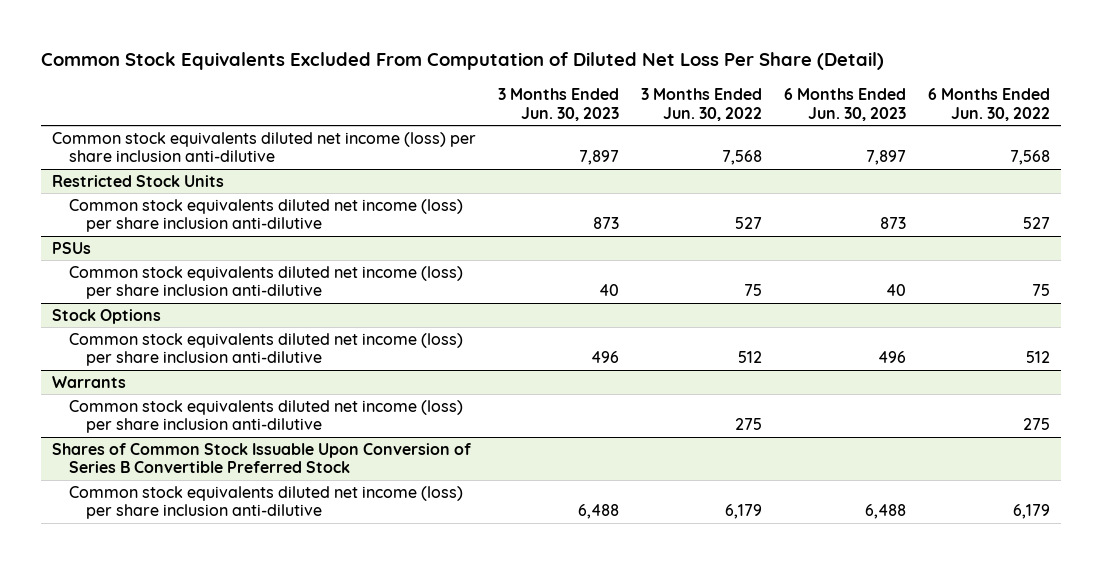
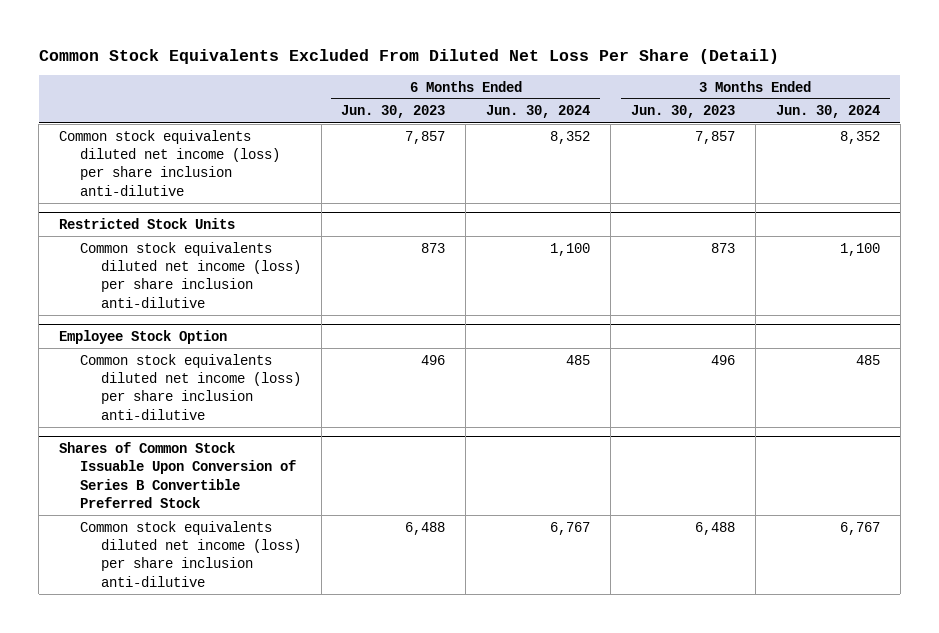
[41,52,885,71] Common Stock Equivalents Excluded From Computation of Diluted Net Loss Per Share (Detail) -> [38,48,779,64] Common Stock Equivalents Excluded From Diluted Net Loss Per Share (Detail)
[640,87,762,121] 3 Months Ended Jun. 30, 2022 -> none
[927,87,1050,121] 6 Months Ended Jun. 30, 2022 -> none
none -> [486,105,591,119] Jun. 30, 2024
none -> [775,105,880,119] Jun. 30, 2024
[579,150,620,166] 7,897 -> [694,130,735,144] 7,857
[865,150,906,166] 7,897 -> [405,130,446,144] 7,857
[52,241,92,254] PSUs -> none
[68,265,463,300] Common stock equivalents diluted net income (loss) per share inclusion anti-dilutive -> none
[52,308,162,324] Stock Options -> [59,329,228,344] Employee Stock Option
[52,375,127,388] Warrants -> none
[68,399,463,434] Common stock equivalents diluted net income (loss) per share inclusion anti-dilutive -> none

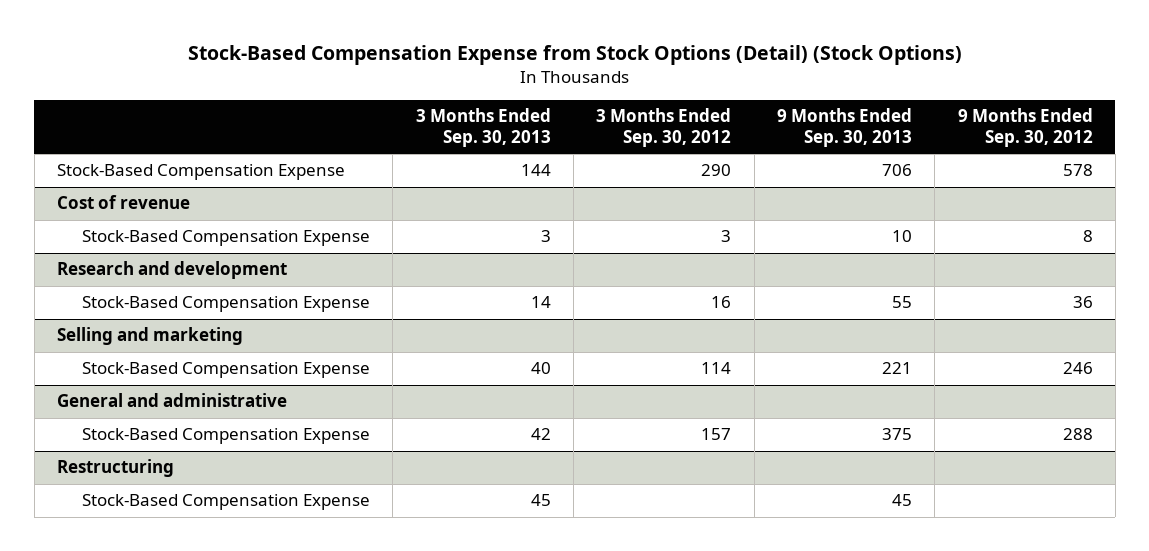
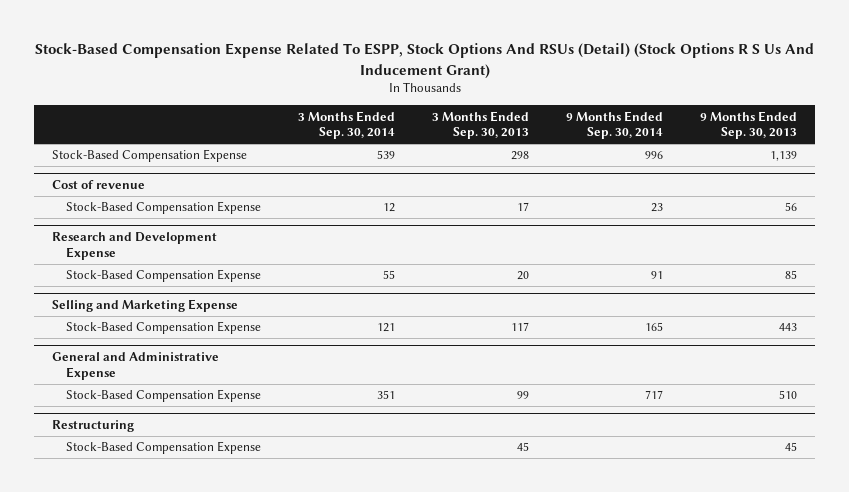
[187,45,962,66] Stock-Based Compensation Expense from Stock Options (Detail) (Stock Options) -> [34,43,814,79] Stock-Based Compensation Expense Related To ESPP, Stock Options And RSUs (Detail) (Stock Options R S Us And Inducement Grant)
[596,108,732,147] 3 Months Ended Sep. 30, 2012 -> none
[957,108,1093,147] 9 Months Ended Sep. 30, 2012 -> none
none -> [297,110,395,140] 3 Months Ended Sep. 30, 2014
none -> [565,110,663,140] 9 Months Ended Sep. 30, 2014
[520,164,551,177] 144 -> [510,151,529,161] 298
[881,164,912,177] 706 -> [769,151,797,162] 1,139
[540,230,551,243] 3 -> [516,202,529,212] 17
[891,230,912,243] 10 -> [784,202,797,212] 56
[56,261,287,280] Research and development -> [52,232,218,261] Research and Development Expense
[530,296,551,309] 14 -> [516,271,529,281] 20
[891,296,912,309] 55 -> [784,270,797,280] 85
[56,327,243,346] Selling and marketing -> [52,299,239,313] Selling and Marketing Expense
[530,362,551,375] 40 -> [510,322,529,332] 117
[881,362,912,375] 221 -> [778,323,797,332] 443
[56,393,287,408] General and administrative -> [52,352,220,381] General and Administrative Expense
[530,428,551,441] 42 -> [516,391,529,400] 99
[881,428,912,441] 375 -> [778,390,797,400] 510

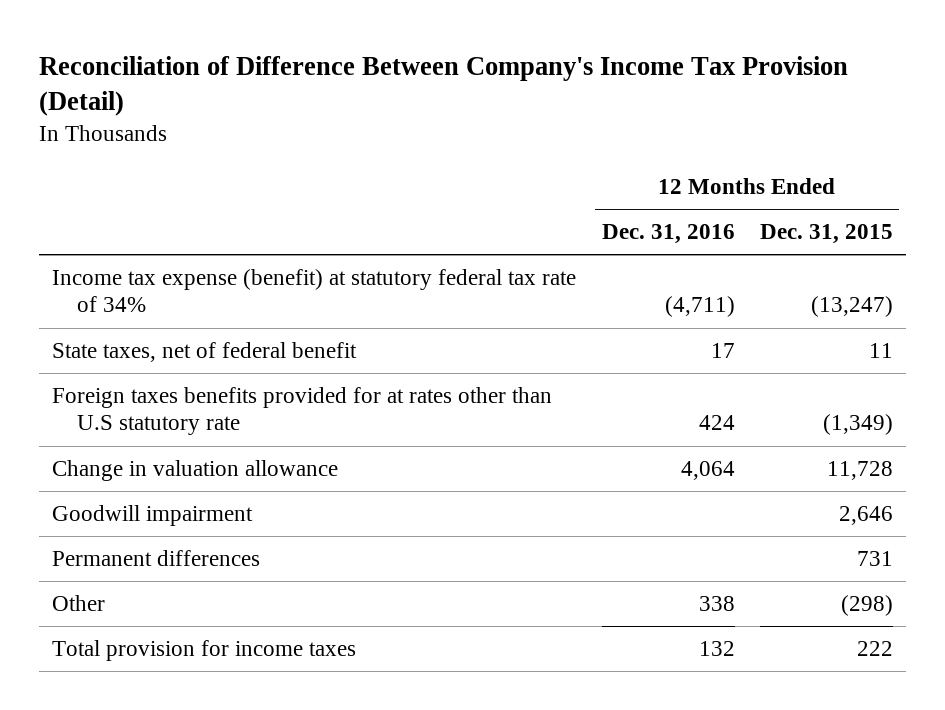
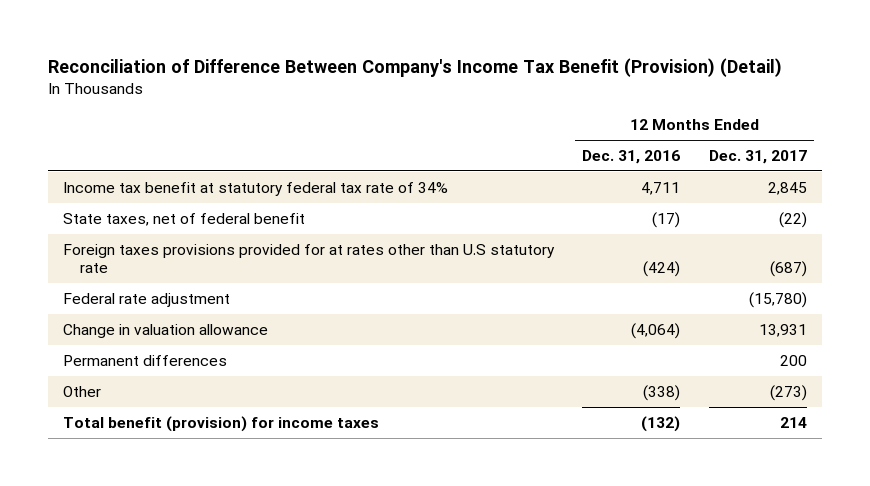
[39,55,849,117] Reconciliation of Difference Between Company's Income Tax Provision (Detail) -> [48,57,783,77] Reconciliation of Difference Between Company's Income Tax Benefit (Provision) (Detail)
[760,224,894,245] Dec. 31, 2015 -> none
none -> [709,149,808,164] Dec. 31, 2017
[52,505,254,527] Goodwill impairment -> none
[52,269,577,313] Income tax expense (benefit) at statutory federal tax rate of 34% -> [62,181,448,196] Income tax benefit at statutory federal tax rate of 34%
[664,296,735,318] (4,711) -> [641,181,681,195] 4,711
[710,343,735,359] 17 -> [652,211,681,228] (17)
[52,387,553,436] Foreign taxes benefits provided for at rates other than U.S statutory rate -> [62,243,555,274] Foreign taxes provisions provided for at rates other than U.S statutory rate
[698,415,735,431] 424 -> [643,261,681,278] (424)
none -> [62,292,230,307] Federal rate adjustment
[680,461,735,481] 4,064 -> [631,322,681,339] (4,064)
[698,596,735,612] 338 -> [643,384,681,401] (338)
[52,640,357,662] Total provision for income taxes -> [62,415,379,432] Total benefit (provision) for income taxes
[698,641,735,657] 132 -> [641,415,681,432] (132)

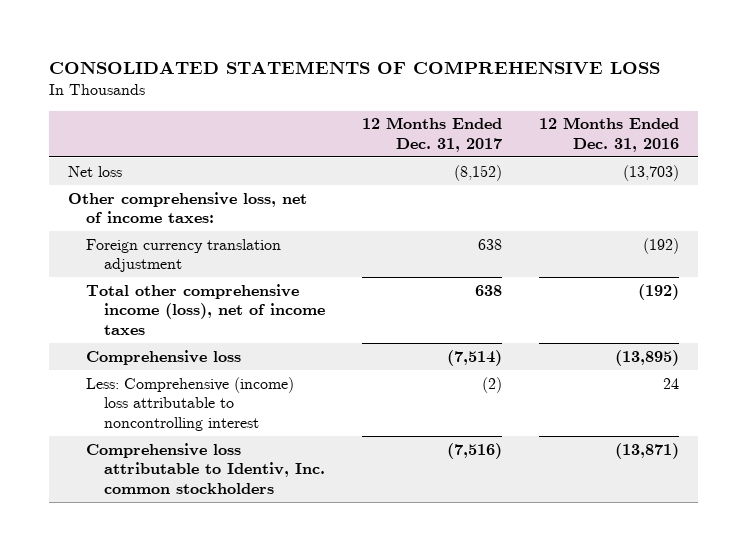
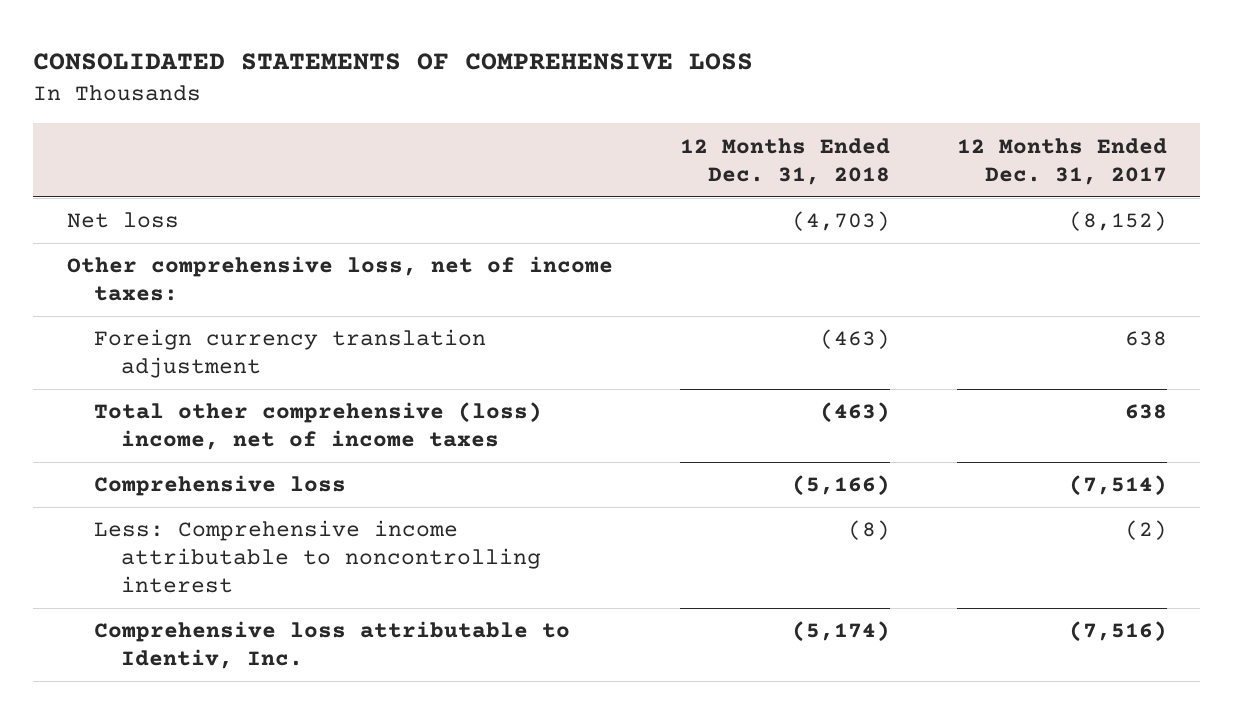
[539,117,680,152] 12 Months Ended Dec. 31, 2016 -> none
none -> [679,137,890,185] 12 Months Ended Dec. 31, 2018
[85,283,326,335] Total other comprehensive income (loss), net of income taxes -> [94,402,543,451] Total other comprehensive (loss) income, net of income taxes
[85,376,294,431] Less: Comprehensive (income) loss attributable to noncontrolling interest -> [94,520,542,594] Less: Comprehensive income attributable to noncontrolling interest
[85,442,326,494] Comprehensive loss attributable to Identiv, Inc. common stockholders -> [94,621,571,670] Comprehensive loss attributable to Identiv, Inc.

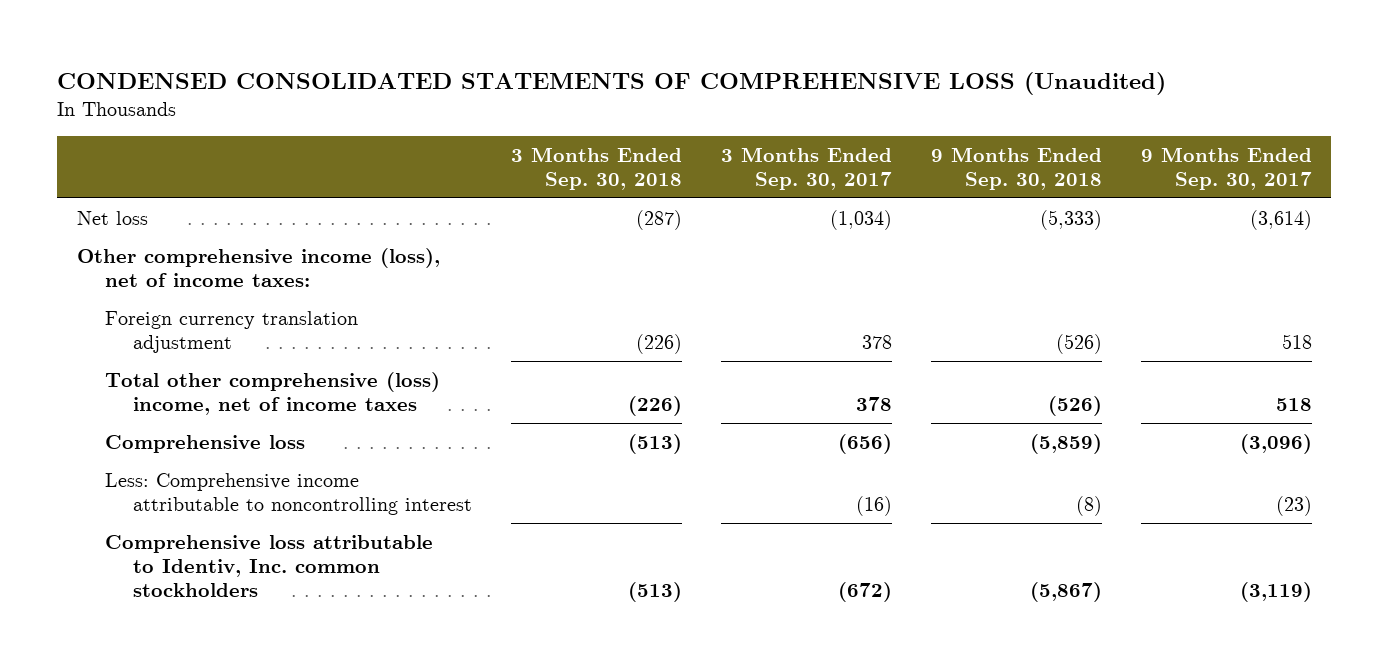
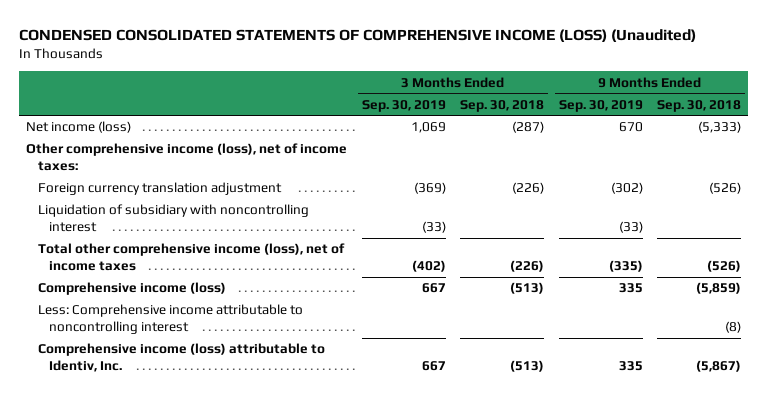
[57,71,1167,95] CONDENSED CONSOLIDATED STATEMENTS OF COMPREHENSIVE LOSS (Unaudited) -> [19,28,697,42] CONDENSED CONSOLIDATED STATEMENTS OF COMPREHENSIVE INCOME (LOSS) (Unaudited)
[720,146,892,190] 3 Months Ended Sep. 30, 2017 -> none
[1140,146,1312,190] 9 Months Ended Sep. 30, 2017 -> none
none -> [361,99,446,112] Sep. 30, 2019
none -> [558,99,643,112] Sep. 30, 2019
[76,210,148,225] Net loss -> [26,121,132,134] Net income (loss)
none -> [37,204,309,233] Liquidation of subsidiary with noncontrolling interest
[104,371,440,416] Total other comprehensive (loss) income, net of income taxes -> [37,243,345,272] Total other comprehensive income (loss), net of income taxes
[104,434,305,453] Comprehensive loss -> [37,282,226,296] Comprehensive income (loss)
[104,534,433,598] Comprehensive loss attributable to Identiv, Inc. common stockholders -> [37,343,325,373] Comprehensive income (loss) attributable to Identiv, Inc.

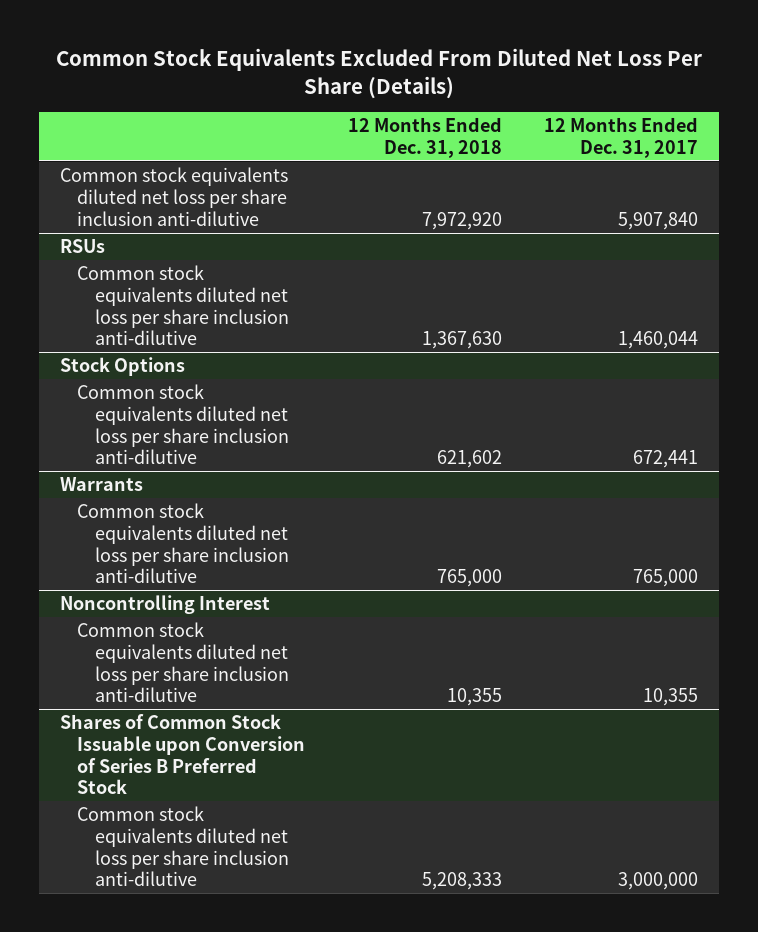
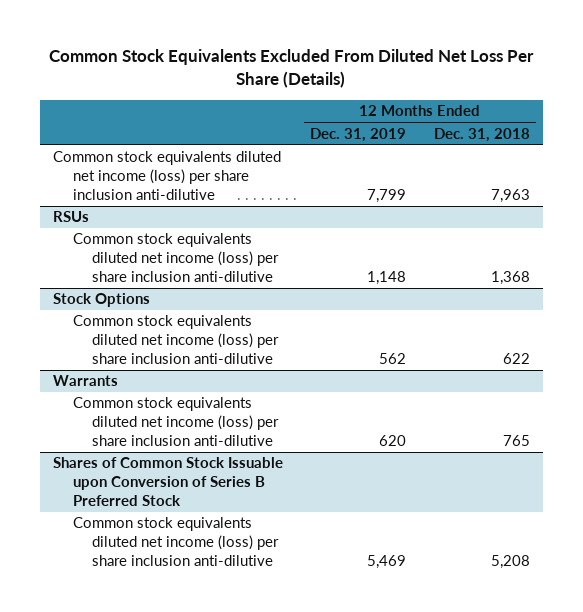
[544,116,699,158] 12 Months Ended Dec. 31, 2017 -> none
none -> [310,127,407,142] Dec. 31, 2019
[59,166,288,226] Common stock equivalents diluted net loss per share inclusion anti-dilutive -> [53,151,282,200] Common stock equivalents diluted net income (loss) per share inclusion anti-dilutive
[421,211,502,230] 7,972,920 -> [490,188,530,203] 7,963
[77,264,290,346] Common stock equivalents diluted net loss per share inclusion anti-dilutive -> [72,233,280,282] Common stock equivalents diluted net income (loss) per share inclusion anti-dilutive
[421,331,502,350] 1,367,630 -> [490,270,530,285] 1,368
[77,383,290,465] Common stock equivalents diluted net loss per share inclusion anti-dilutive -> [72,315,280,364] Common stock equivalents diluted net income (loss) per share inclusion anti-dilutive
[436,450,502,469] 621,602 -> [502,352,530,364] 622
[59,594,270,614] Noncontrolling Interest -> none
[77,621,290,703] Common stock equivalents diluted net loss per share inclusion anti-dilutive -> none
[77,502,290,584] Common stock equivalents diluted net loss per share inclusion anti-dilutive -> [72,397,280,446] Common stock equivalents diluted net income (loss) per share inclusion anti-dilutive
[436,569,502,588] 765,000 -> [502,434,530,446] 765
[77,805,290,887] Common stock equivalents diluted net loss per share inclusion anti-dilutive -> [72,517,280,566] Common stock equivalents diluted net income (loss) per share inclusion anti-dilutive
[421,872,502,891] 5,208,333 -> [490,554,530,569] 5,208

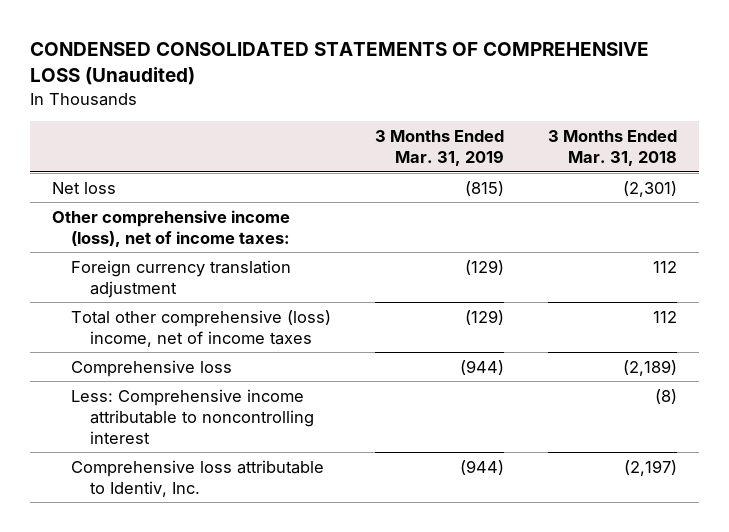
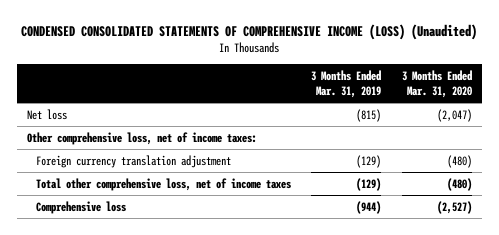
[30,42,650,86] CONDENSED CONSOLIDATED STATEMENTS OF COMPREHENSIVE LOSS (Unaudited) -> [21,23,478,40] CONDENSED CONSOLIDATED STATEMENTS OF COMPREHENSIVE INCOME (LOSS) (Unaudited)
[547,129,677,166] 3 Months Ended Mar. 31, 2018 -> none
none -> [401,70,472,98] 3 Months Ended Mar. 31, 2020
[52,209,291,247] Other comprehensive income (loss), net of income taxes: -> [27,131,258,145] Other comprehensive loss, net of income taxes:
[71,309,332,347] Total other comprehensive (loss) income, net of income taxes -> [35,177,291,191] Total other comprehensive loss, net of income taxes
[71,388,315,444] Less: Comprehensive income attributable to noncontrolling interest -> none
[71,459,325,497] Comprehensive loss attributable to Identiv, Inc. -> none

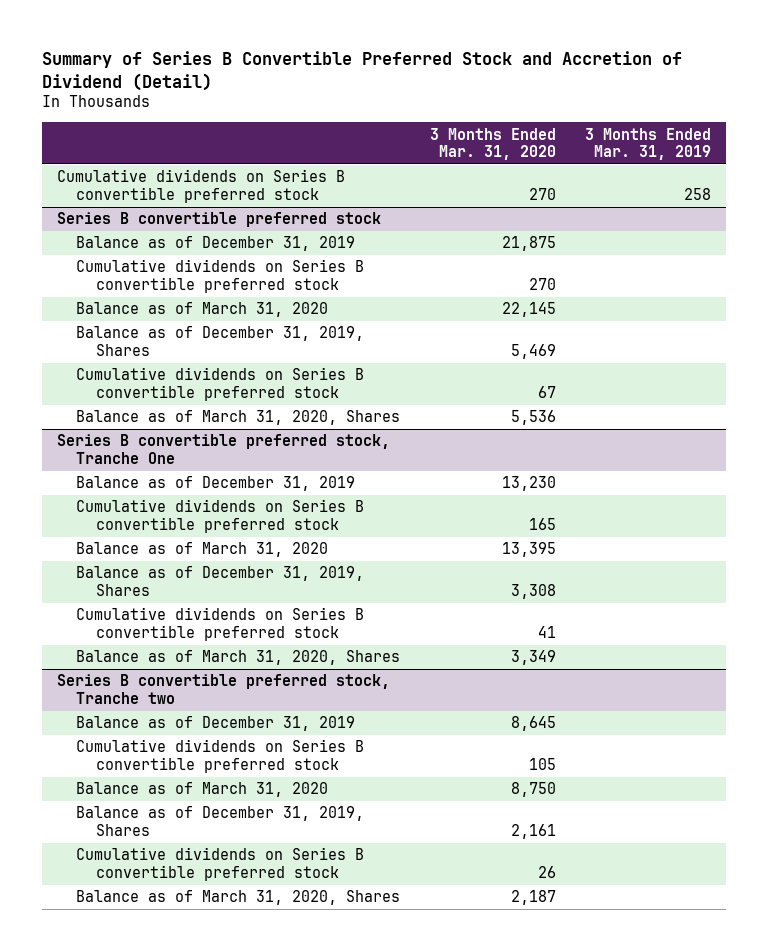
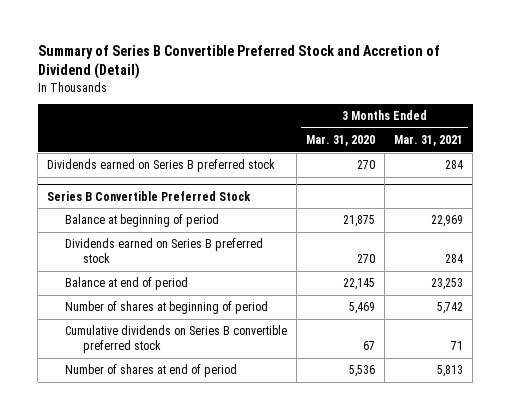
[585,127,712,160] 3 Months Ended Mar. 31, 2019 -> none
none -> [394,135,464,147] Mar. 31, 2021
[56,169,345,203] Cumulative dividends on Series B convertible preferred stock -> [46,159,275,173] Dividends earned on Series B preferred stock
[56,212,381,228] Series B convertible preferred stock -> [46,190,251,201] Series B Convertible Preferred Stock
[76,236,356,252] Balance as of December 31, 2019 -> [65,214,220,228] Balance at beginning of period
[76,259,365,293] Cumulative dividends on Series B convertible preferred stock -> [65,238,264,263] Dividends earned on Series B preferred stock
[76,302,329,318] Balance as of March 31, 2020 -> [65,277,189,291] Balance at end of period
[76,326,365,356] Balance as of December 31, 2019, Shares -> [65,301,269,315] Number of shares at beginning of period
[56,434,390,464] Series B convertible preferred stock, Tranche One -> none
[76,476,356,492] Balance as of December 31, 2019 -> none
[76,499,365,533] Cumulative dividends on Series B convertible preferred stock -> none
[76,542,329,558] Balance as of March 31, 2020 -> none
[76,566,365,596] Balance as of December 31, 2019, Shares -> none
[76,607,365,641] Cumulative dividends on Series B convertible preferred stock -> none
[76,650,401,666] Balance as of March 31, 2020, Shares -> none
[56,674,390,704] Series B convertible preferred stock, Tranche two -> none
[76,716,356,732] Balance as of December 31, 2019 -> none
[76,739,365,773] Cumulative dividends on Series B convertible preferred stock -> none
[76,782,329,798] Balance as of March 31, 2020 -> none
[76,806,365,836] Balance as of December 31, 2019, Shares -> none
[76,847,365,881] Cumulative dividends on Series B convertible preferred stock -> none
[76,890,401,906] Balance as of March 31, 2020, Shares -> none
[76,410,401,426] Balance as of March 31, 2020, Shares -> [65,364,238,378] Number of shares at end of period

